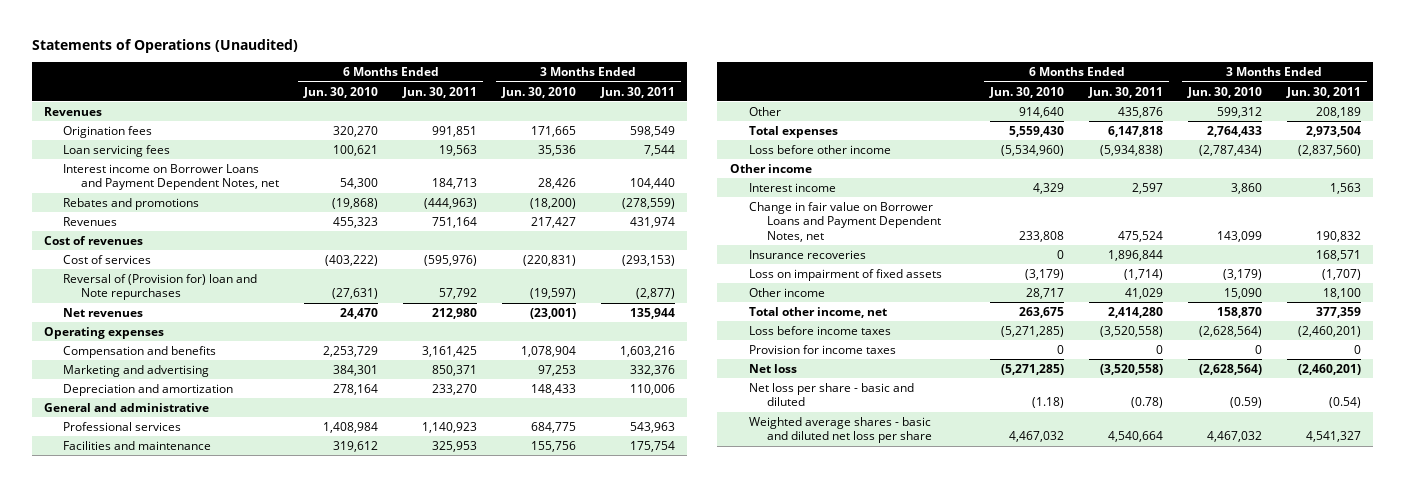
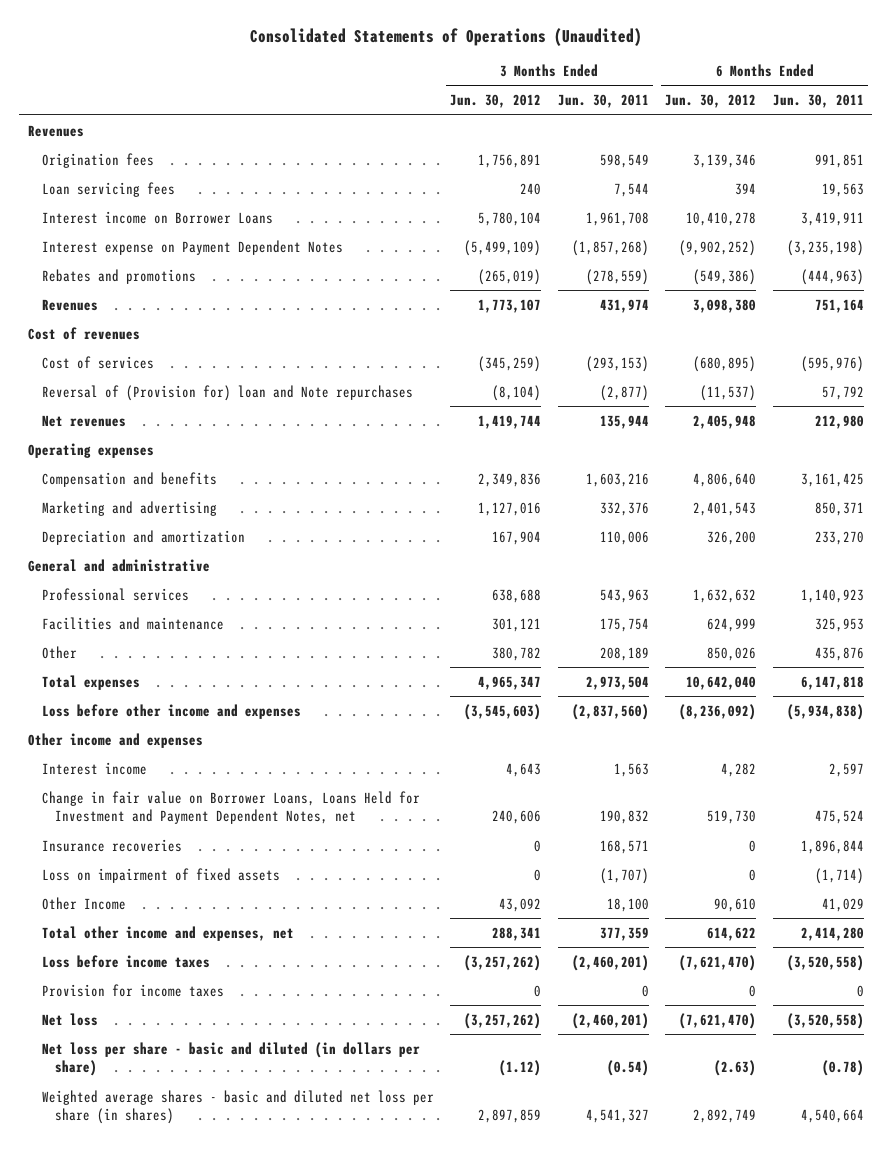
[31,39,298,54] Statements of Operations (Unaudited) -> [249,28,642,47] Consolidated Statements of Operations (Unaudited)
[303,86,379,98] Jun. 30, 2010 -> none
[500,86,576,98] Jun. 30, 2010 -> none
none -> [450,94,542,109] Jun. 30, 2012
none -> [665,94,757,109] Jun. 30, 2012
[62,163,280,191] Interest income on Borrower Loans and Payment Dependent Notes, net -> [41,210,273,224] Interest income on Borrower Loans
[432,178,478,190] 184,713 -> [800,211,864,226] 3,419,911
[629,178,675,190] 104,440 -> [585,211,649,226] 1,961,708
none -> [41,239,343,255] Interest expense on Payment Dependent Notes
[748,144,891,154] Loss before other income -> [41,703,301,719] Loss before other income and expenses
[729,163,812,173] Other income -> [27,732,203,748] Other income and expenses
[748,201,942,242] Change in fair value on Borrower Loans and Payment Dependent Notes, net -> [41,790,420,825] Change in fair value on Borrower Loans, Loans Held for Investment and Payment Dependent Notes, net
[748,287,825,297] Other income -> [41,896,126,910] Other Income
[748,306,887,318] Total other income, net -> [41,925,294,941] Total other income and expenses, net
[748,382,914,407] Net loss per share - basic and diluted -> [41,1041,420,1077] Net loss per share - basic and diluted (in dollars per share)
[748,416,933,444] Weighted average shares - basic and diluted net loss per share -> [41,1089,434,1125] Weighted average shares - basic and diluted net loss per share (in shares)

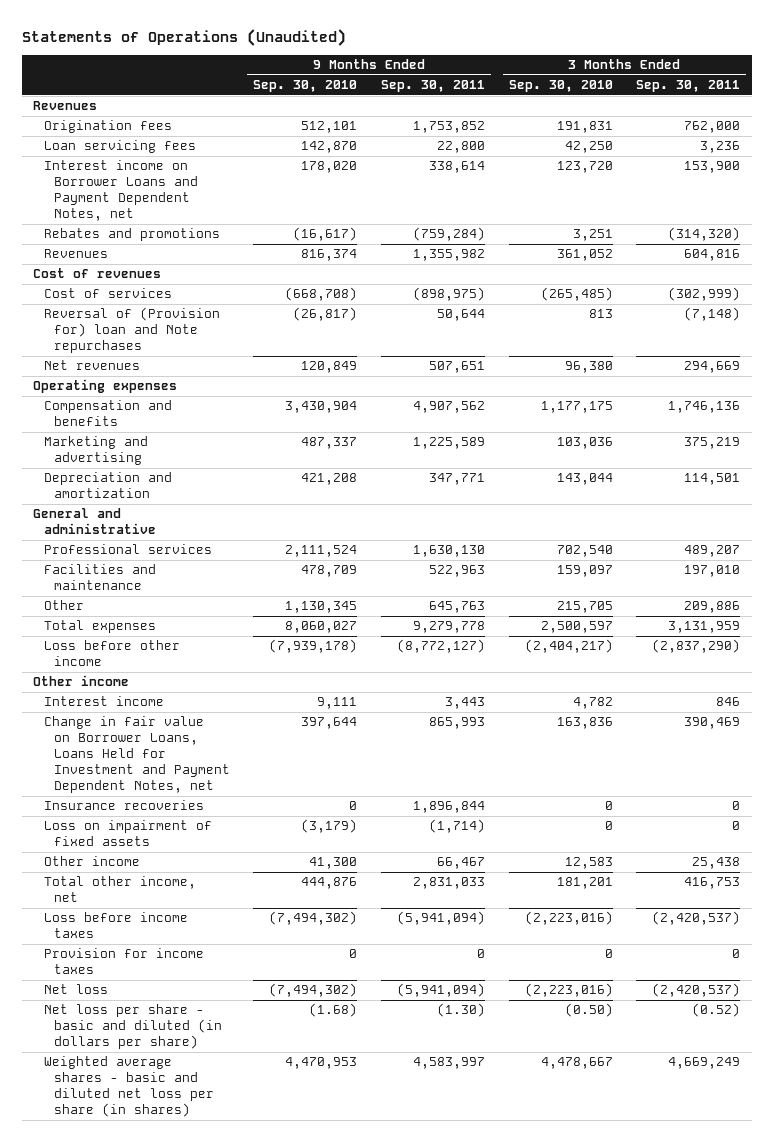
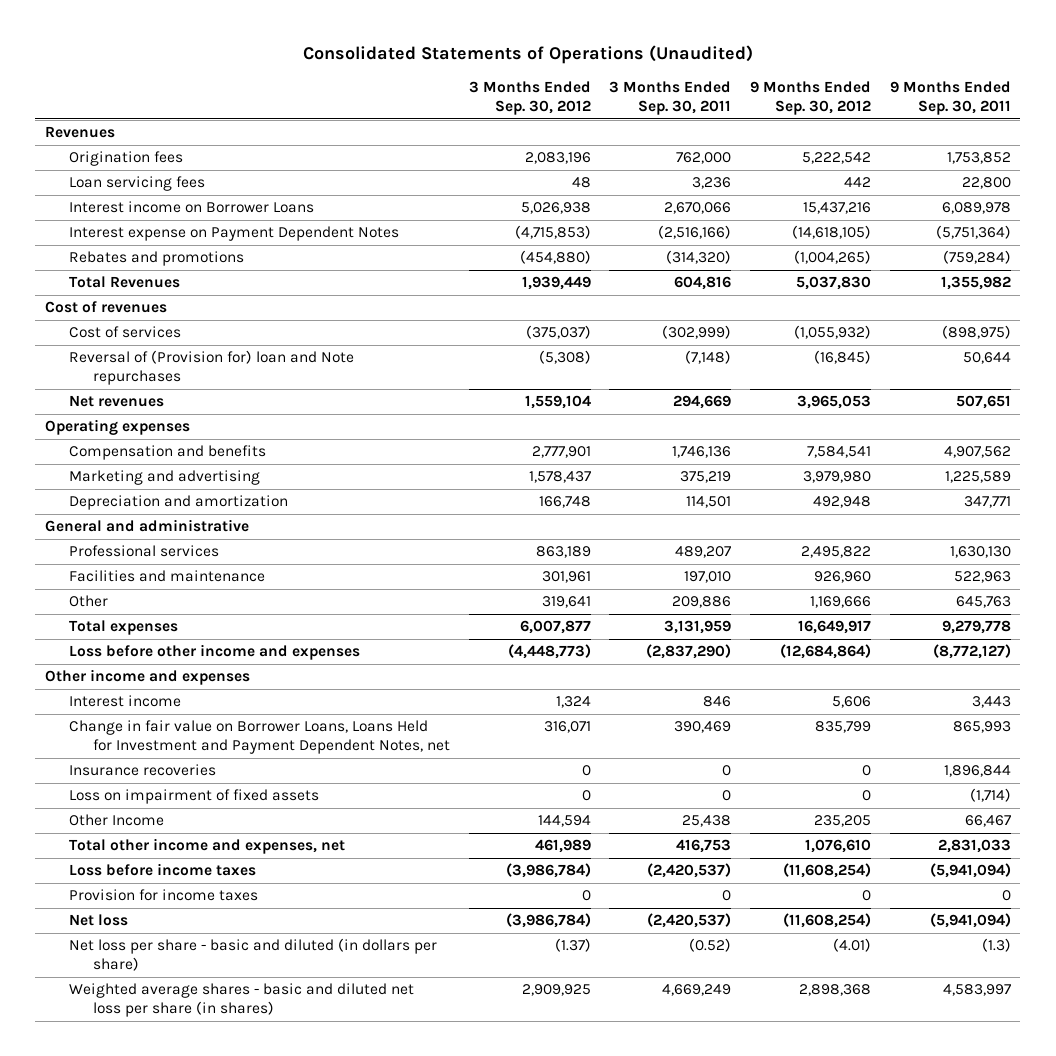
[21,28,346,46] Statements of Operations (Unaudited) -> [302,45,753,65] Consolidated Statements of Operations (Unaudited)
[253,80,358,93] Sep. 30, 2010 -> none
[508,80,613,93] Sep. 30, 2010 -> none
none -> [468,81,591,116] 3 Months Ended Sep. 30, 2012
none -> [750,81,872,116] 9 Months Ended Sep. 30, 2012
[43,160,198,222] Interest income on Borrower Loans and Payment Dependent Notes, net -> [68,201,314,214] Interest income on Borrower Loans
[428,161,485,174] 338,614 -> [941,202,1011,215] 6,089,978
[684,161,741,174] 153,900 -> [664,202,732,215] 2,670,066
none -> [68,226,399,242] Interest expense on Payment Dependent Notes
[43,249,108,259] Revenues -> [68,276,180,289] Total Revenues
[43,640,180,667] Loss before other income -> [68,644,360,661] Loss before other income and expenses
[33,675,130,687] Other income -> [44,669,250,686] Other income and expenses
[43,856,140,867] Other income -> [68,814,164,827] Other Income
[43,876,196,903] Total other income, net -> [68,838,345,855] Total other income and expenses, net
[436,1003,485,1018] (1.30) -> [981,938,1011,953] (1.3)

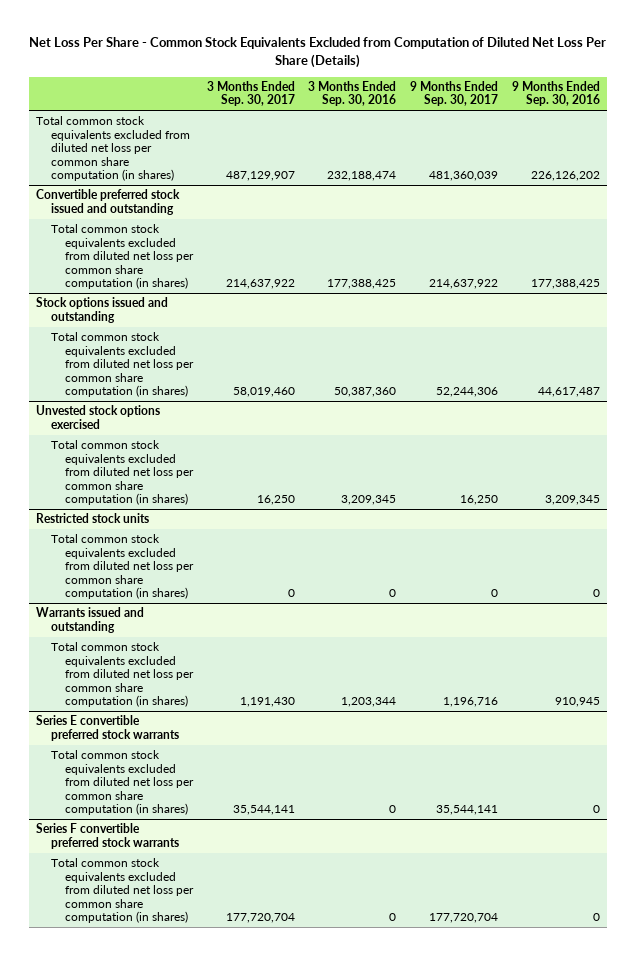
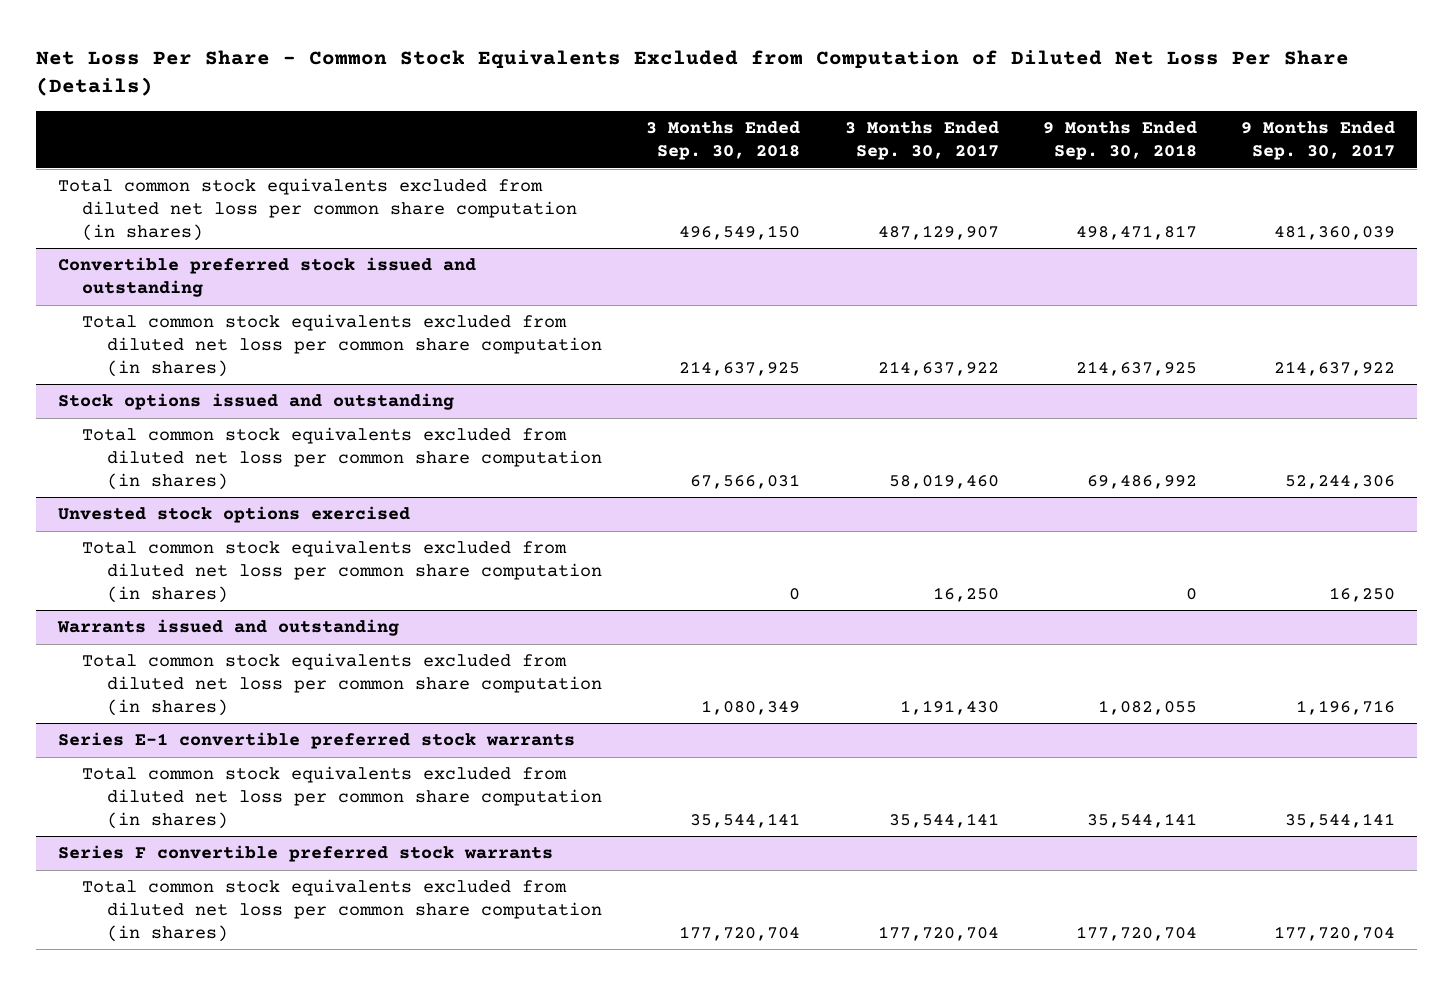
[308,80,397,107] 3 Months Ended Sep. 30, 2016 -> none
[511,80,600,107] 9 Months Ended Sep. 30, 2016 -> none
none -> [646,121,801,160] 3 Months Ended Sep. 30, 2018
none -> [1042,121,1197,160] 9 Months Ended Sep. 30, 2018
[36,513,150,524] Restricted stock units -> none
[50,534,194,600] Total common stock equivalents excluded from diluted net loss per common share computation (in shares) -> none
[36,715,179,741] Series E convertible preferred stock warrants -> [57,732,575,750] Series E-1 convertible preferred stock warrants

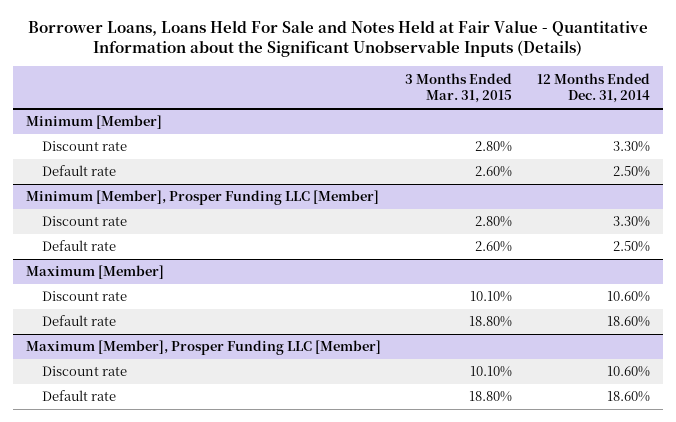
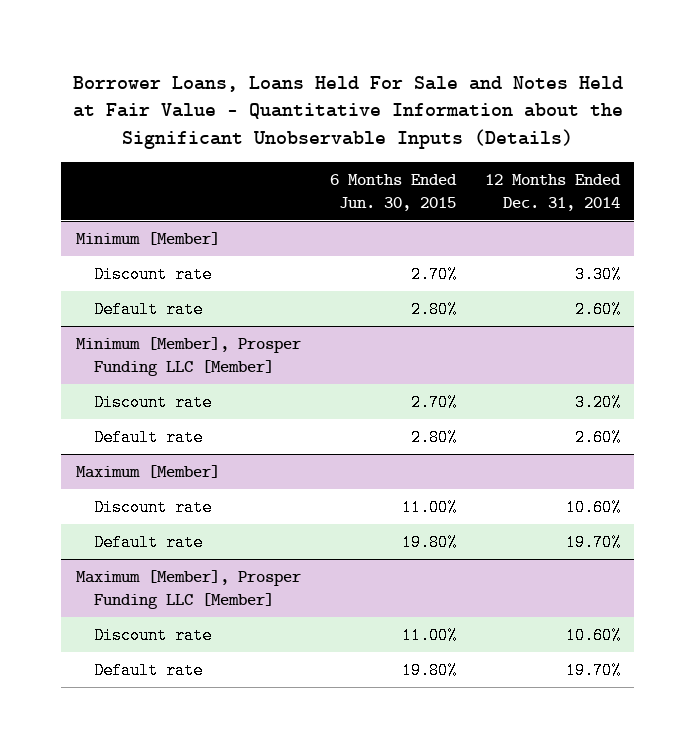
[405,72,513,104] 3 Months Ended Mar. 31, 2015 -> none
none -> [329,173,457,211] 6 Months Ended Jun. 30, 2015
[613,166,651,178] 2.50% -> [574,300,621,318] 2.60%
[613,216,651,228] 3.30% -> [574,393,621,411] 3.20%
[613,241,651,253] 2.50% -> [574,428,621,446] 2.60%
[607,316,651,328] 18.60% -> [565,533,621,551] 19.70%
[607,391,651,403] 18.60% -> [565,661,621,679] 19.70%

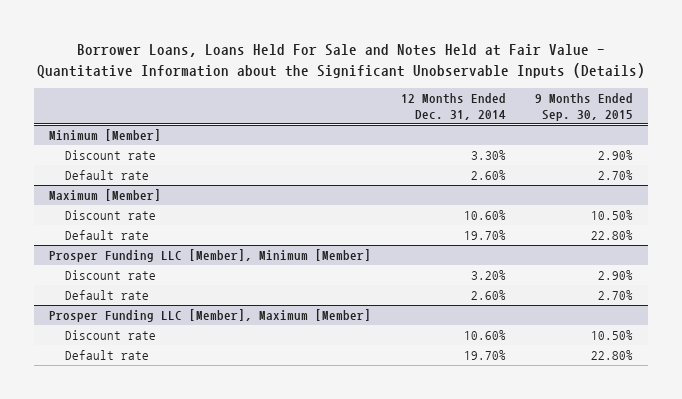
[329,173,457,211] 6 Months Ended Jun. 30, 2015 -> none
none -> [535,92,634,122] 9 Months Ended Sep. 30, 2015
[75,336,301,376] Minimum [Member], Prosper Funding LLC [Member] -> none
[93,393,212,411] Discount rate -> none
[93,428,203,446] Default rate -> none
none -> [49,249,372,263] Prosper Funding LLC [Member], Minimum [Member]
none -> [64,270,156,281] Discount rate
none -> [64,290,149,301] Default rate
[75,569,301,609] Maximum [Member], Prosper Funding LLC [Member] -> [49,309,372,323] Prosper Funding LLC [Member], Maximum [Member]

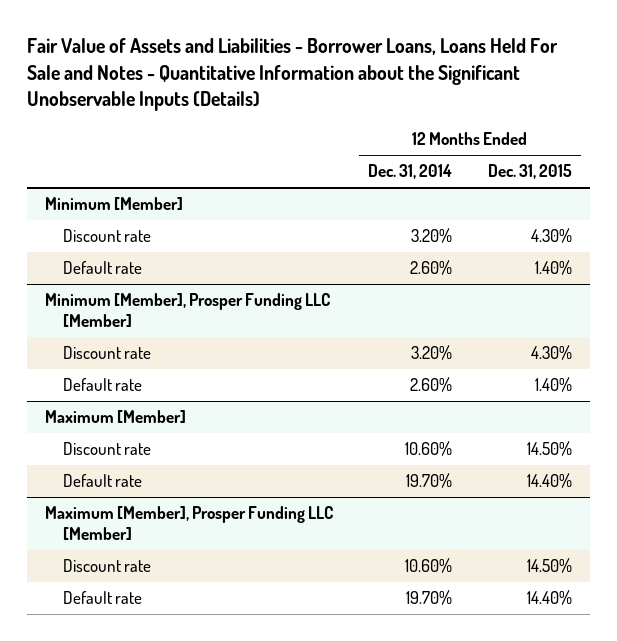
[37,44,646,78] Borrower Loans, Loans Held For Sale and Notes Held at Fair Value - Quantitative Information about the Significant Unobservable Inputs (Details) -> [26,38,558,111] Fair Value of Assets and Liabilities - Borrower Loans, Loans Held For Sale and Notes - Quantitative Information about the Significant Unobservable Inputs (Details)
[535,92,634,122] 9 Months Ended Sep. 30, 2015 -> none
none -> [487,164,572,180] Dec. 31, 2015
[470,150,506,161] 3.30% -> [411,228,453,244] 3.20%
none -> [44,293,330,327] Minimum [Member], Prosper Funding LLC [Member]
none -> [63,346,152,360] Discount rate
none -> [63,378,143,392] Default rate
[49,249,372,263] Prosper Funding LLC [Member], Minimum [Member] -> none
[64,270,156,281] Discount rate -> none
[64,290,149,301] Default rate -> none
[49,309,372,323] Prosper Funding LLC [Member], Maximum [Member] -> [44,506,333,540] Maximum [Member], Prosper Funding LLC [Member]

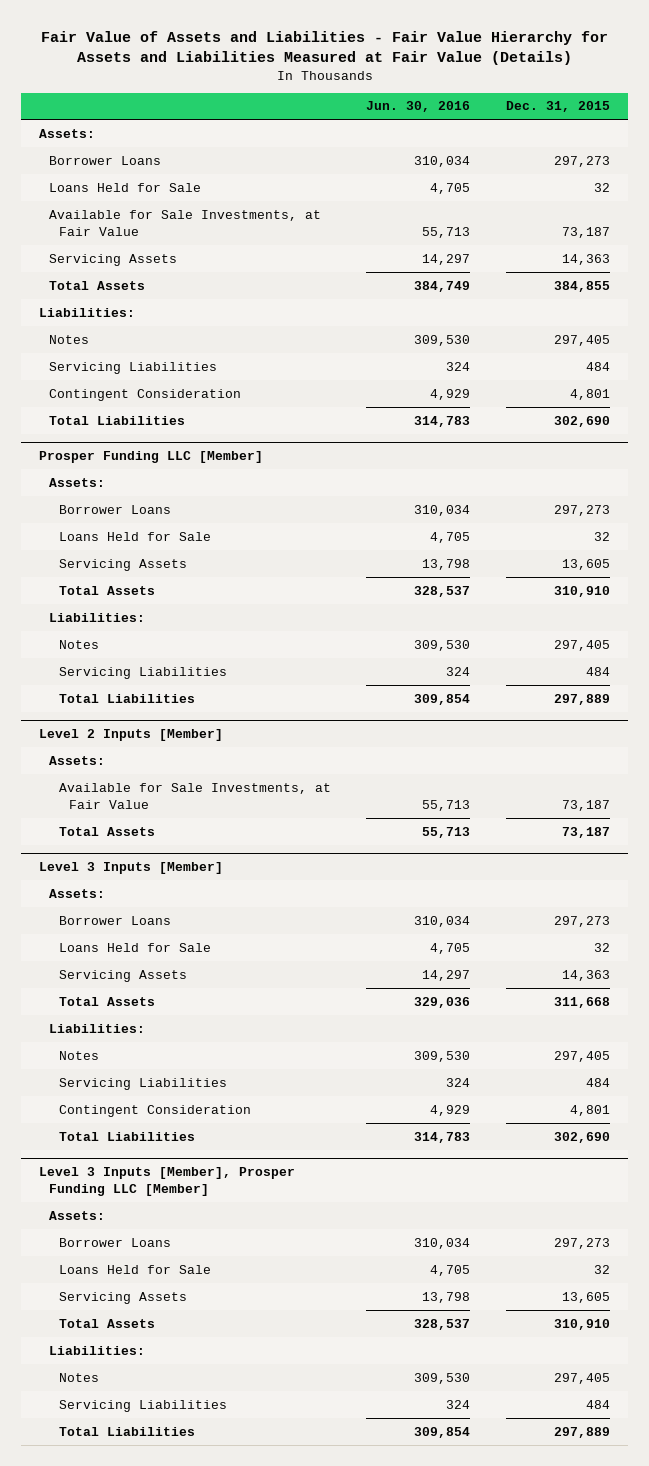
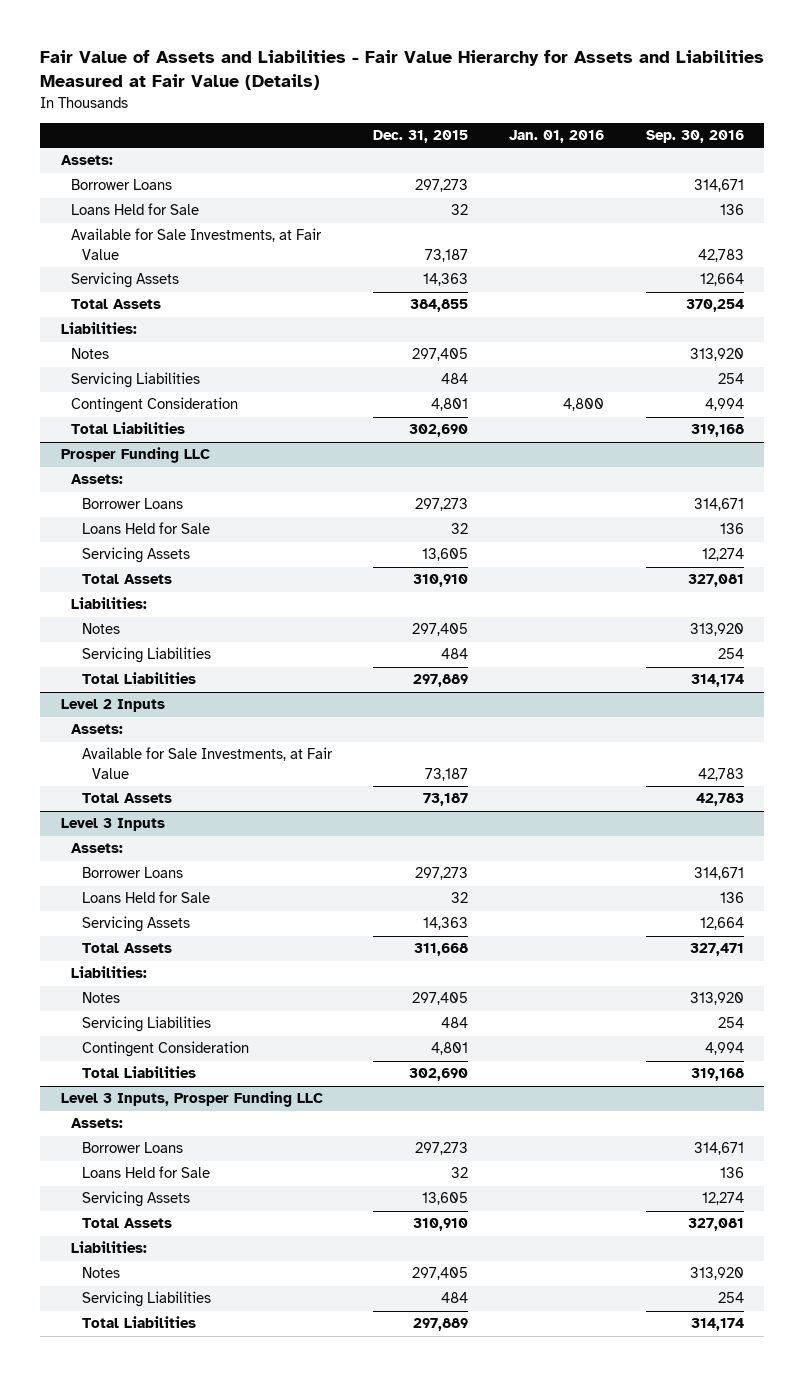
[366,101,471,113] Jun. 30, 2016 -> none
none -> [509,130,605,144] Jan. 01, 2016
none -> [645,130,744,144] Sep. 30, 2016
[39,451,264,464] Prosper Funding LLC [Member] -> [60,447,210,464] Prosper Funding LLC
[39,729,224,742] Level 2 Inputs [Member] -> [60,699,165,713] Level 2 Inputs
[39,862,224,875] Level 3 Inputs [Member] -> [60,818,165,832] Level 3 Inputs
[39,1167,296,1196] Level 3 Inputs [Member], Prosper Funding LLC [Member] -> [60,1091,323,1108] Level 3 Inputs, Prosper Funding LLC

